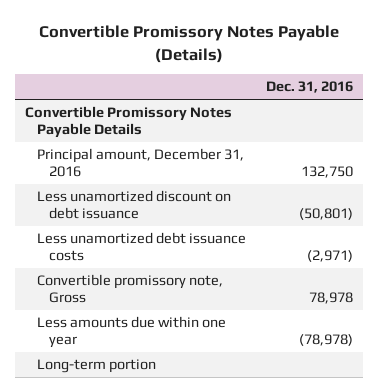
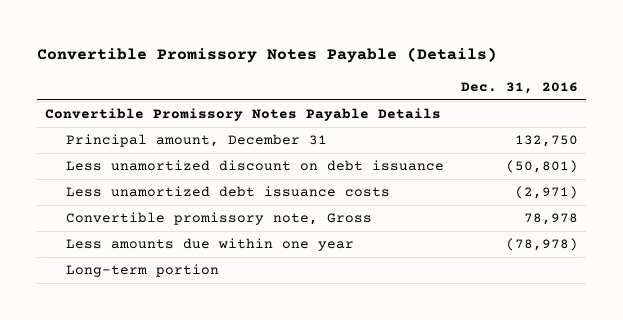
[37,148,245,178] Principal amount, December 31, 2016 -> [66,134,328,148] Principal amount, December 31

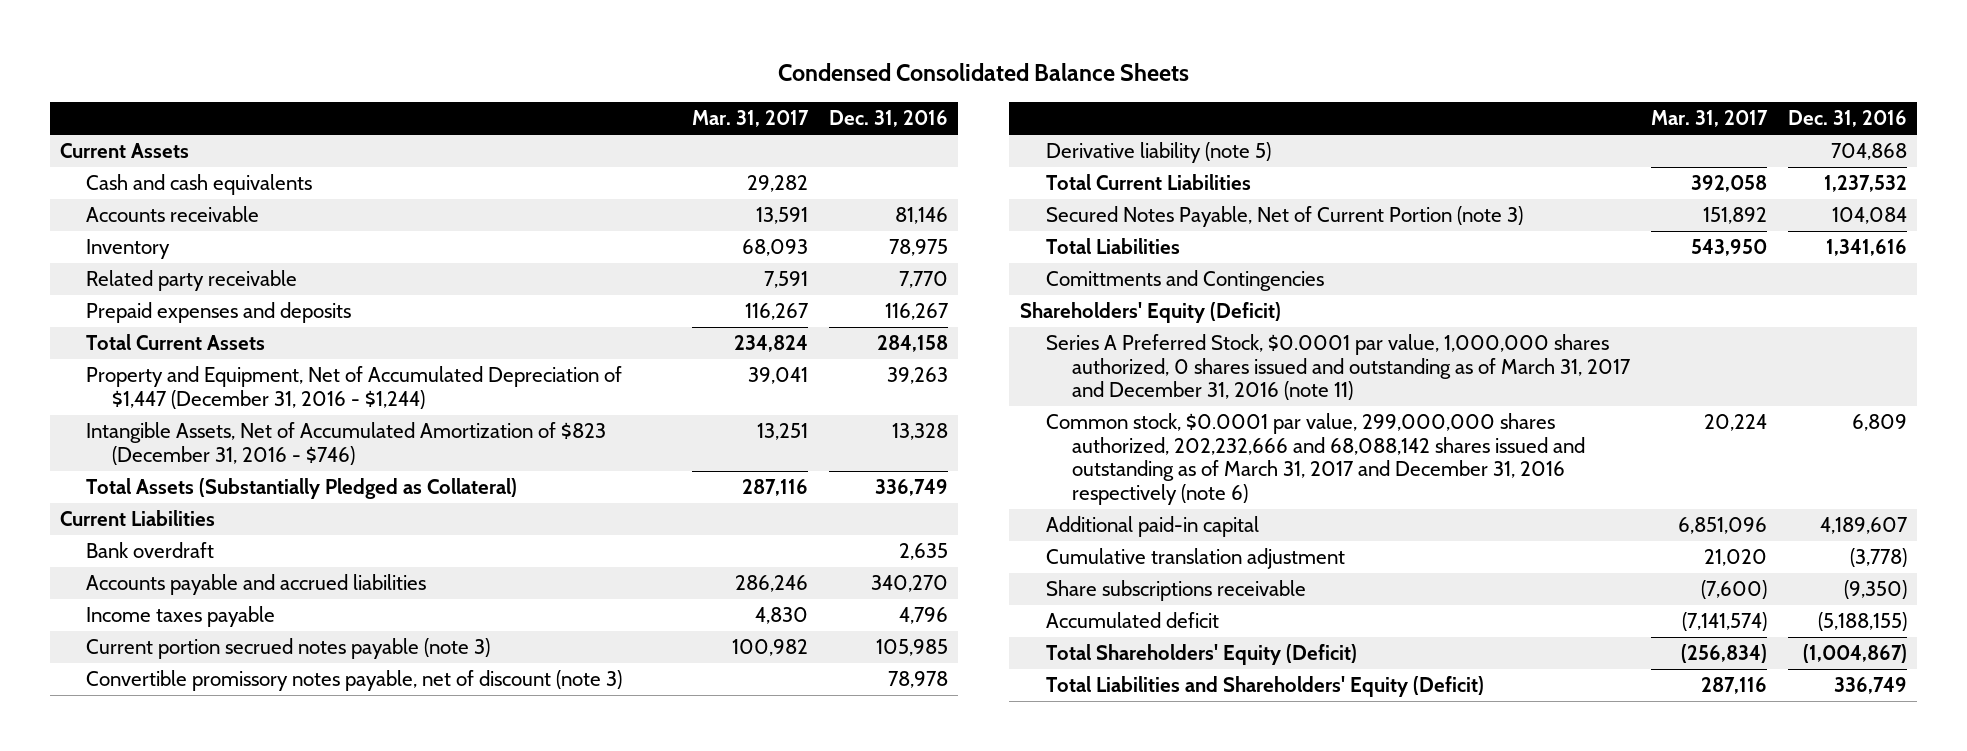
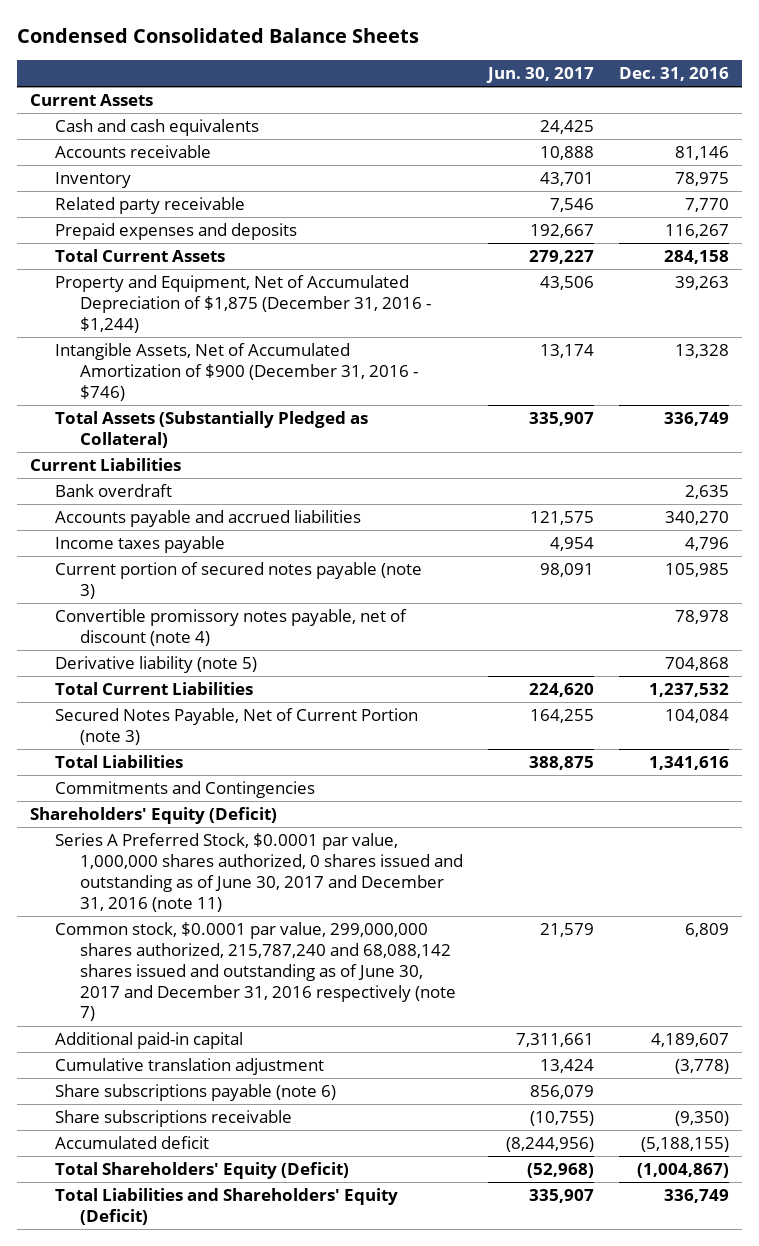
[691,110,809,128] Mar. 31, 2017 -> none
none -> [486,67,595,84] Jun. 30, 2017
[86,366,623,409] Property and Equipment, Net of Accumulated Depreciation of $1,447 (December 31, 2016 - $1,244) -> [54,275,432,333] Property and Equipment, Net of Accumulated Depreciation of $1,875 (December 31, 2016 - $1,244)
[86,422,607,465] Intangible Assets, Net of Accumulated Amortization of $823 (December 31, 2016 - $746) -> [54,343,419,401] Intangible Assets, Net of Accumulated Amortization of $900 (December 31, 2016 - $746)
[86,638,491,660] Current portion secrued notes payable (note 3) -> [54,562,422,599] Current portion of secured notes payable (note 3)
[86,670,623,692] Convertible promissory notes payable, net of discount (note 3) -> [54,609,407,646] Convertible promissory notes payable, net of discount (note 4)
[1045,270,1324,292] Comittments and Contingencies -> [54,781,315,799] Commitments and Contingencies
[1045,334,1631,401] Series A Preferred Stock, $0.0001 par value, 1,000,000 shares authorized, 0 shares issued and outstanding as of March 31, 2017 and December 31, 2016 (note 11) -> [54,833,464,912] Series A Preferred Stock, $0.0001 par value, 1,000,000 shares authorized, 0 shares issued and outstanding as of June 30, 2017 and December 31, 2016 (note 11)
[1045,413,1585,505] Common stock, $0.0001 par value, 299,000,000 shares authorized, 202,232,666 and 68,088,142 shares issued and outstanding as of March 31, 2017 and December 31, 2016 respectively (note 6) -> [54,922,457,1022] Common stock, $0.0001 par value, 299,000,000 shares authorized, 215,787,240 and 68,088,142 shares issued and outstanding as of June 30, 2017 and December 31, 2016 respectively (note 7)
none -> [54,1084,336,1102] Share subscriptions payable (note 6)

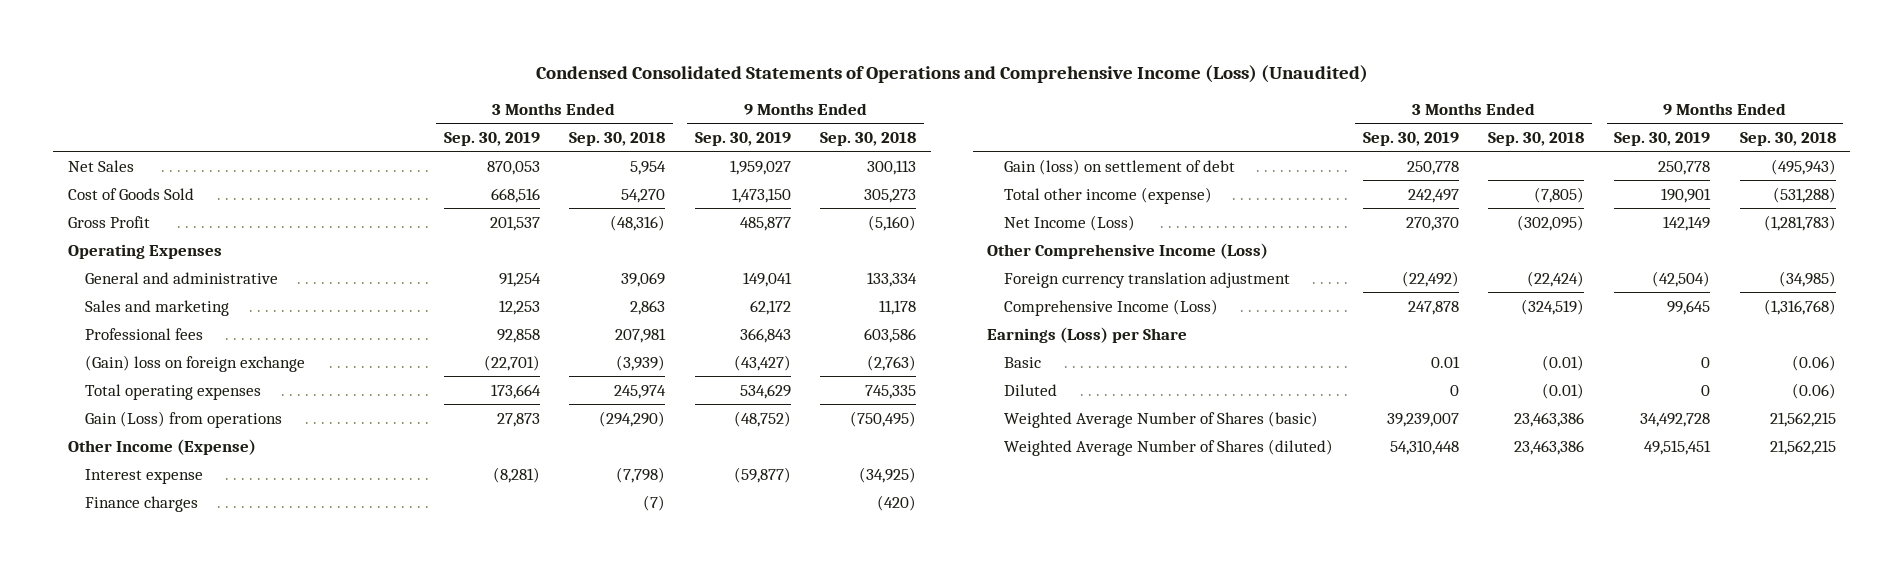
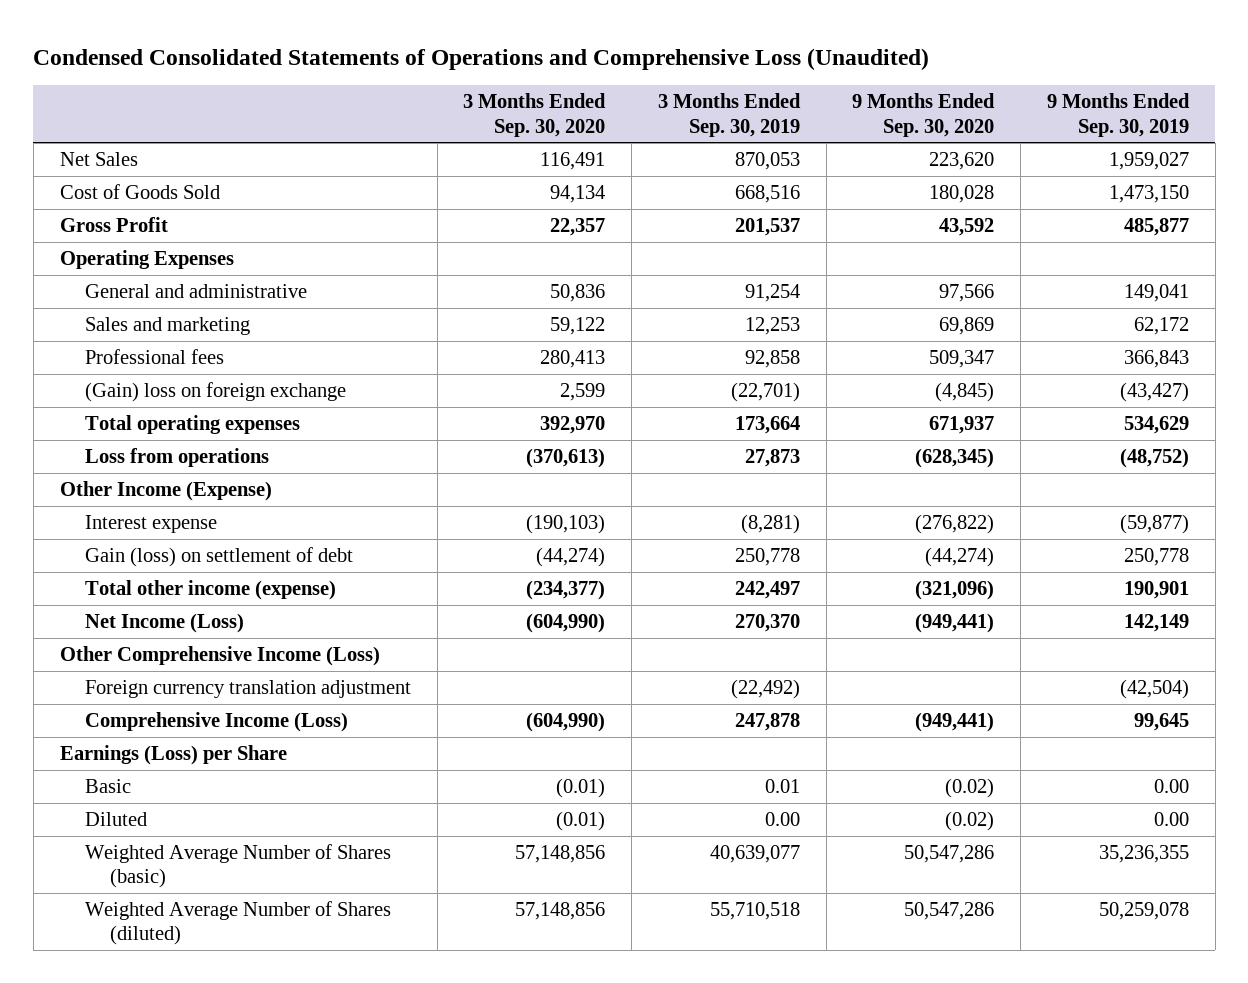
[535,65,1368,84] Condensed Consolidated Statements of Operations and Comprehensive Income (Loss) (Unaudited) -> [33,48,930,71] Condensed Consolidated Statements of Operations and Comprehensive Loss (Unaudited)
[569,131,666,146] Sep. 30, 2018 -> none
[820,131,917,146] Sep. 30, 2018 -> none
none -> [463,93,607,137] 3 Months Ended Sep. 30, 2020
none -> [852,93,996,137] 9 Months Ended Sep. 30, 2020
[85,410,283,428] Gain (Loss) from operations -> [84,447,269,467] Loss from operations
[85,495,199,512] Finance charges -> none
[1701,356,1711,368] 0 -> [1153,778,1189,793] 0.00
[1449,384,1459,396] 0 -> [764,811,800,826] 0.00
[1701,384,1711,396] 0 -> [1153,811,1189,826] 0.00
[1386,412,1459,427] 39,239,007 -> [709,844,800,863] 40,639,077
[1640,412,1711,427] 34,492,728 -> [1098,844,1189,863] 35,236,355
[1389,439,1459,455] 54,310,448 -> [709,901,800,920] 55,710,518
[1644,439,1712,455] 49,515,451 -> [1098,901,1189,920] 50,259,078

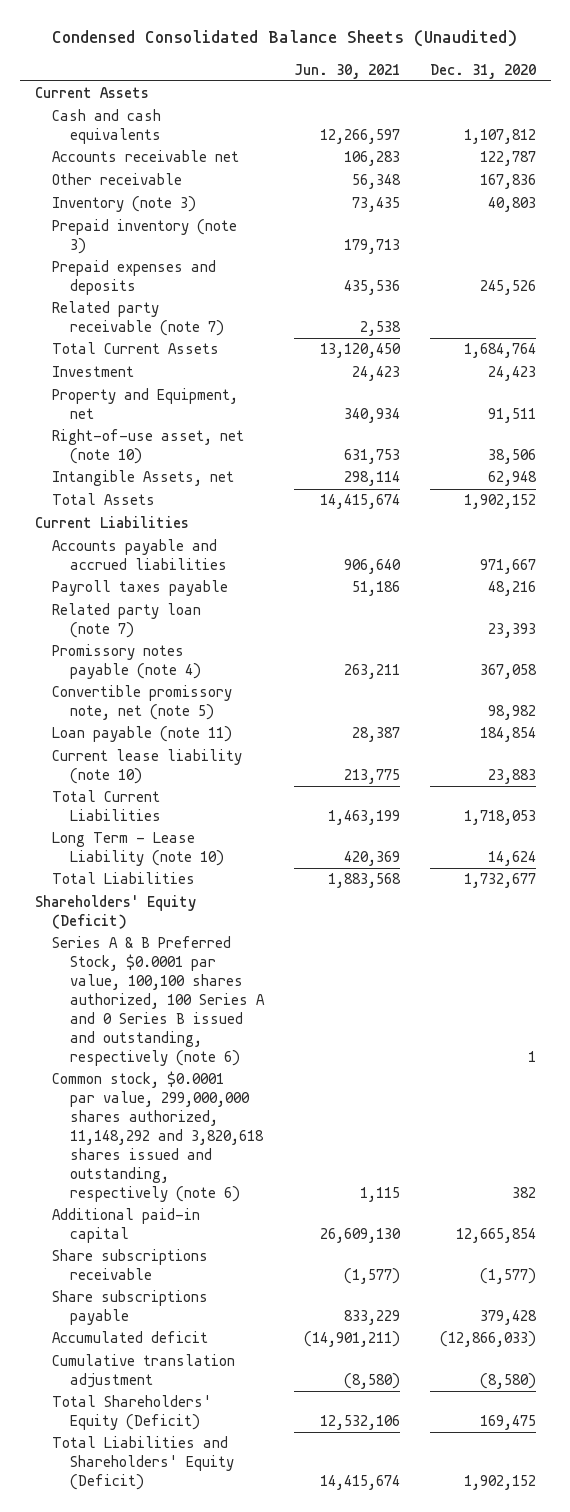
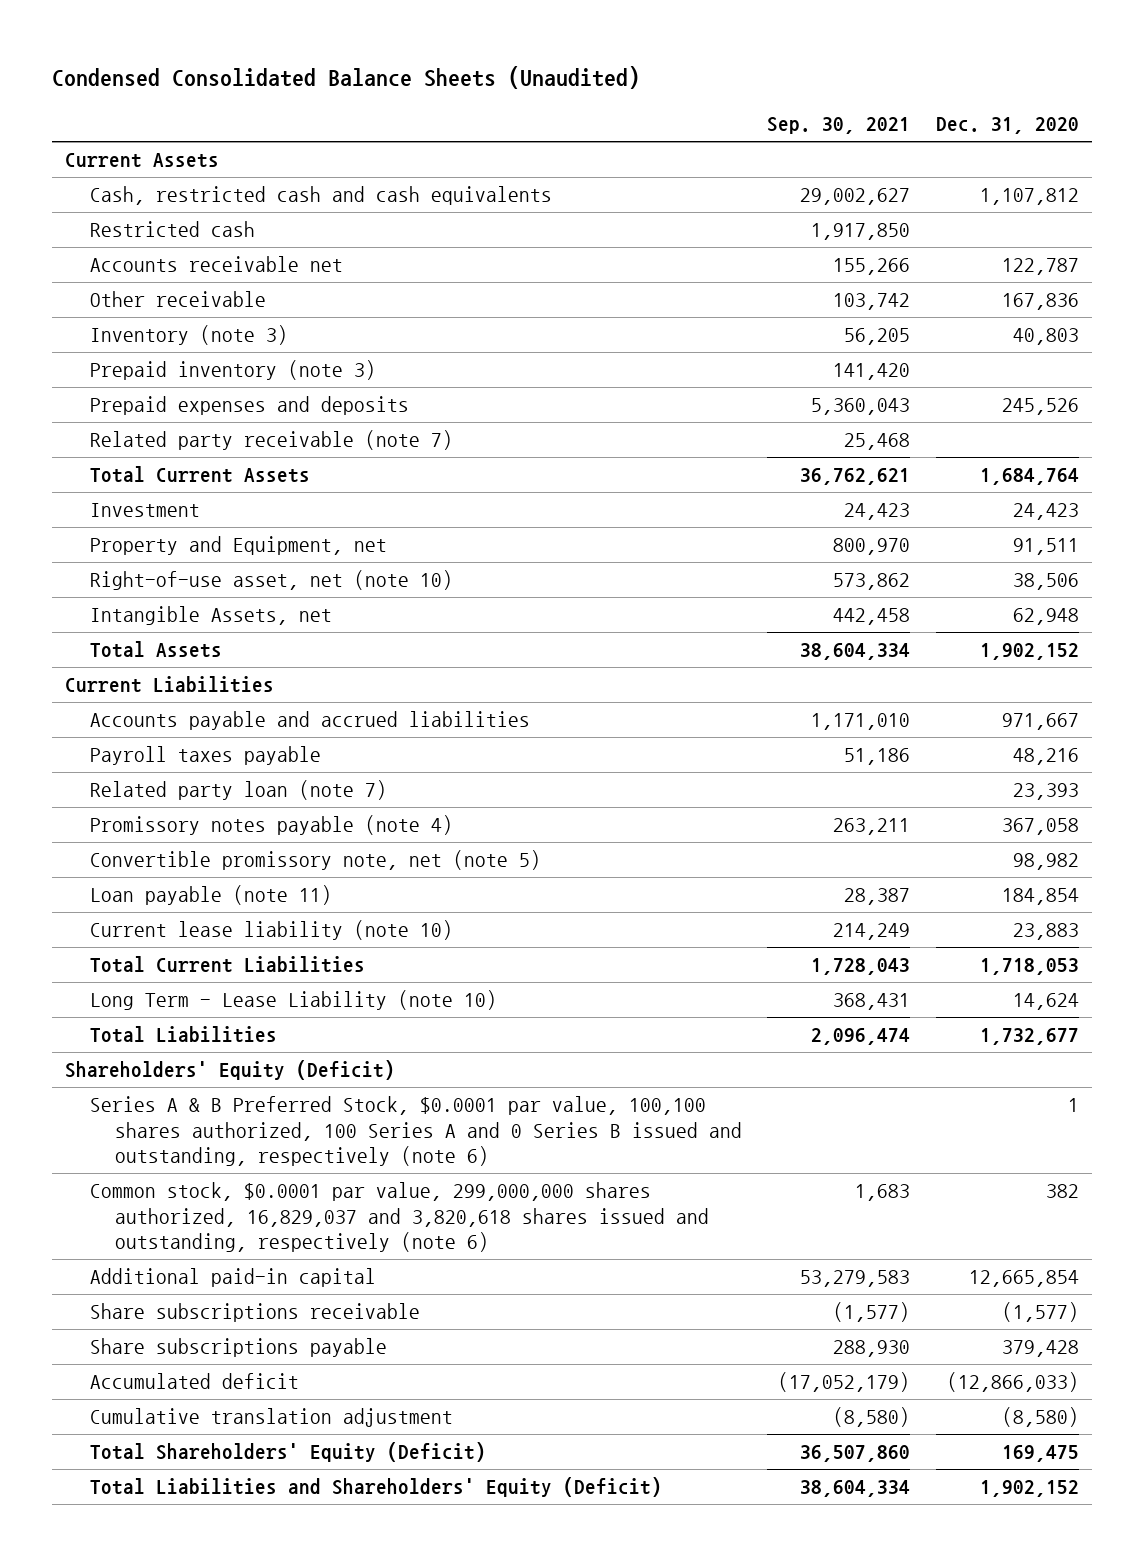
[293,63,400,79] Jun. 30, 2021 -> none
none -> [767,117,911,135] Sep. 30, 2021
[52,109,162,145] Cash and cash equivalents -> [90,186,553,206] Cash, restricted cash and cash equivalents
none -> [90,221,256,238] Restricted cash
[52,1071,264,1202] Common stock, $0.0001 par value, 299,000,000 shares authorized, 11,148,292 and 3,820,618 shares issued and outstanding, respectively (note 6) -> [90,1182,710,1253] Common stock, $0.0001 par value, 299,000,000 shares authorized, 16,829,037 and 3,820,618 shares issued and outstanding, respectively (note 6)

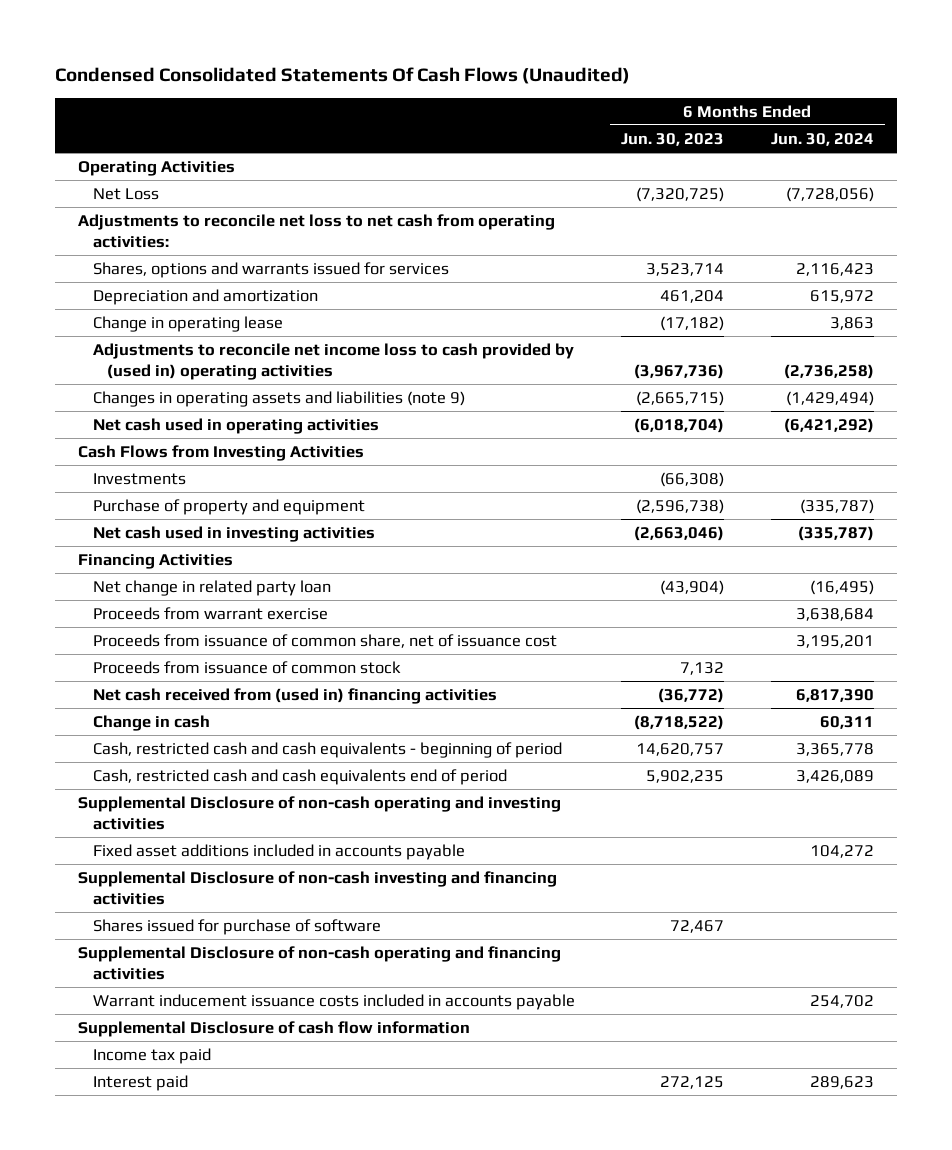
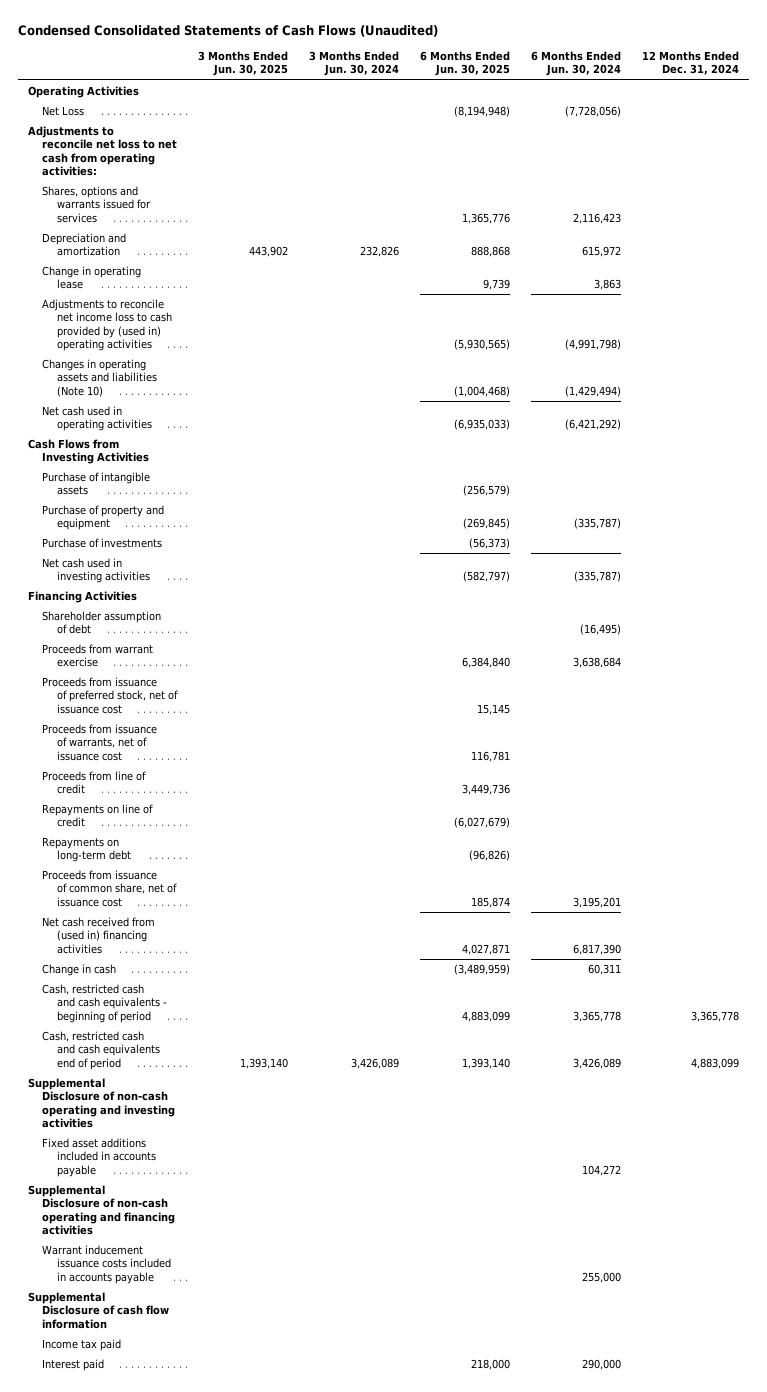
[55,66,631,84] Condensed Consolidated Statements Of Cash Flows (Unaudited) -> [17,24,438,37] Condensed Consolidated Statements of Cash Flows (Unaudited)
[621,133,725,147] Jun. 30, 2023 -> none
none -> [198,51,289,77] 3 Months Ended Jun. 30, 2025
none -> [309,51,400,77] 3 Months Ended Jun. 30, 2024
none -> [420,51,511,77] 6 Months Ended Jun. 30, 2025
none -> [642,51,740,76] 12 Months Ended Dec. 31, 2024
[783,363,874,379] (2,736,258) -> [565,339,622,351] (4,991,798)
[92,391,465,408] Changes in operating assets and liabilities (note 9) -> [42,359,157,397] Changes in operating assets and liabilities (Note 10)
[92,473,186,486] Investments -> none
none -> [42,472,151,496] Purchase of intangible assets
none -> [42,538,163,549] Purchase of investments
[92,580,331,597] Net change in related party loan -> [42,611,162,635] Shareholder assumption of debt
none -> [42,677,178,714] Proceeds from issuance of preferred stock, net of issuance cost
none -> [42,724,158,761] Proceeds from issuance of warrants, net of issuance cost
none -> [42,771,147,795] Proceeds from line of credit
none -> [42,804,154,828] Repayments on line of credit
none -> [42,837,131,863] Repayments on long-term debt
[92,661,401,675] Proceeds from issuance of common stock -> none
[78,871,558,905] Supplemental Disclosure of non-cash investing and financing activities -> none
[92,919,381,936] Shares issued for purchase of software -> none
[809,995,874,1009] 254,702 -> [582,1271,622,1283] 255,000
[809,1076,874,1090] 289,623 -> [582,1359,622,1371] 290,000

